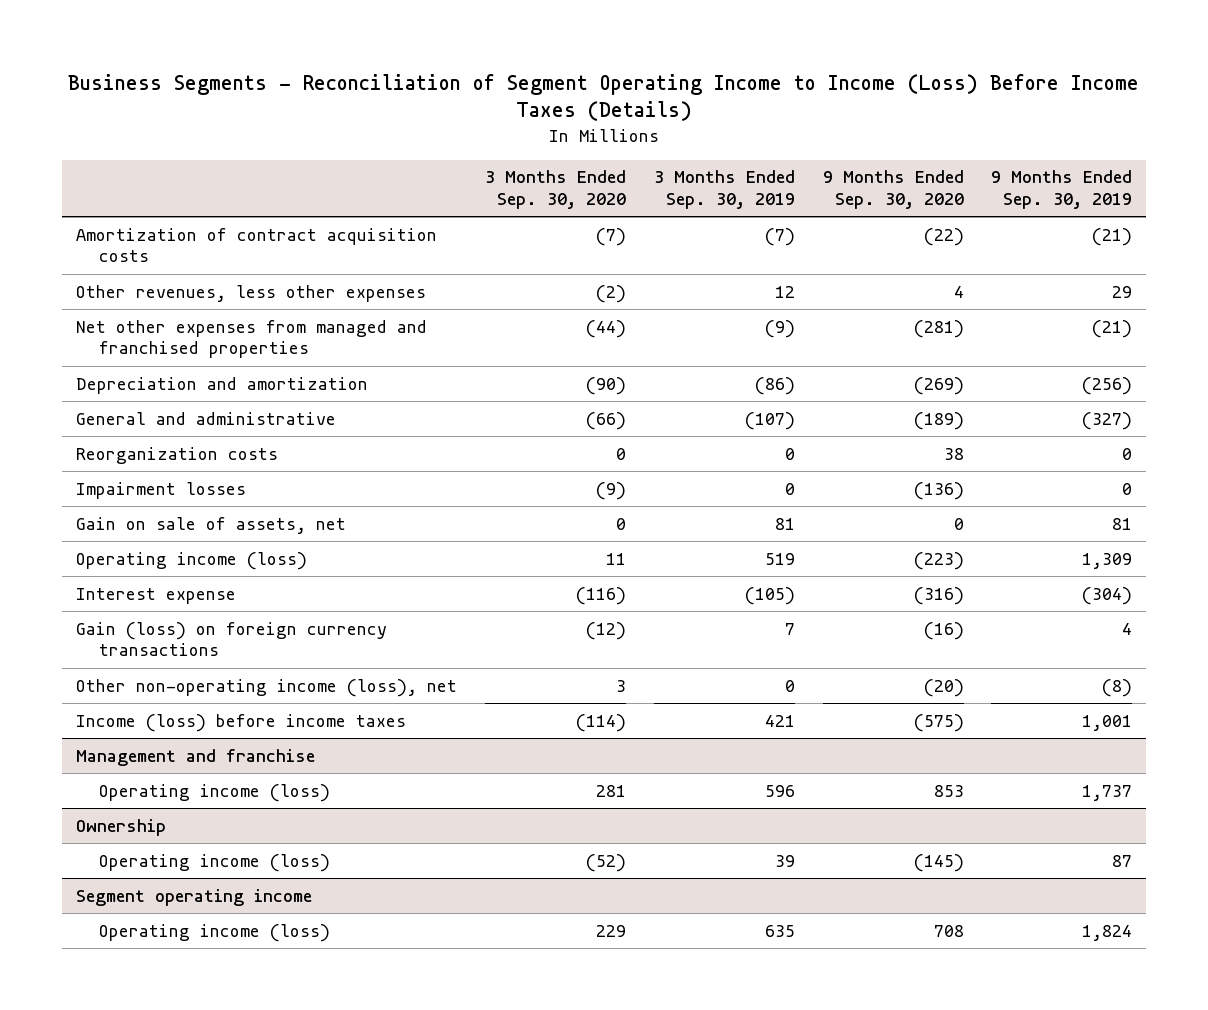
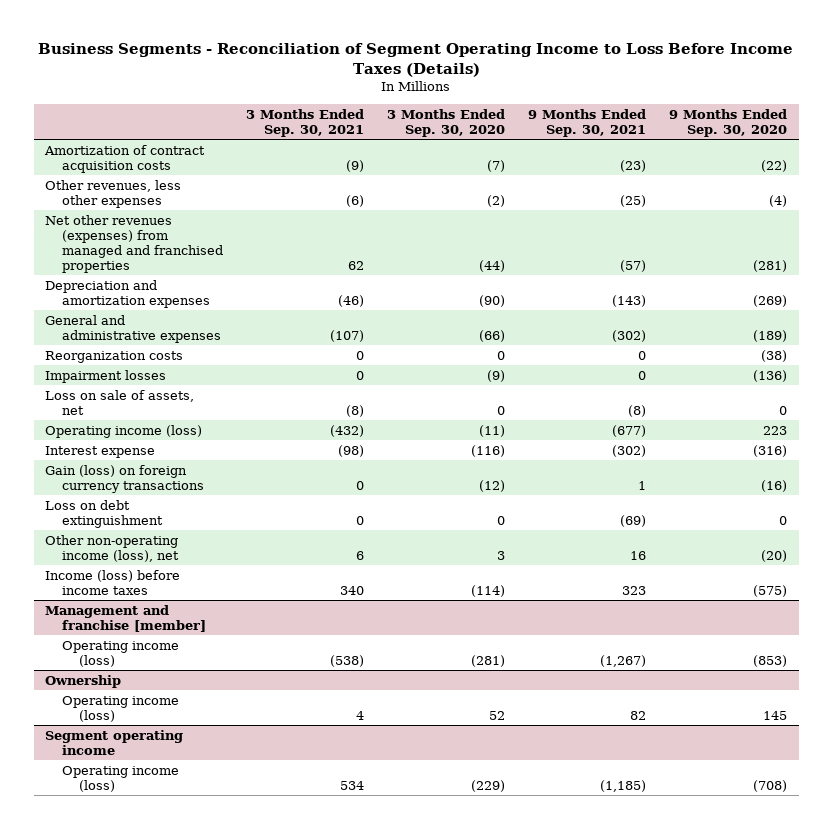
[68,73,1140,122] Business Segments - Reconciliation of Segment Operating Income to Income (Loss) Before Income Taxes (Details) -> [38,42,794,77] Business Segments - Reconciliation of Segment Operating Income to Loss Before Income Taxes (Details)
[653,170,795,210] 3 Months Ended Sep. 30, 2019 -> none
[991,170,1133,210] 9 Months Ended Sep. 30, 2019 -> none
none -> [246,109,365,138] 3 Months Ended Sep. 30, 2021
none -> [528,109,647,138] 9 Months Ended Sep. 30, 2021
[953,285,964,298] 4 -> [769,194,788,207] (4)
[75,319,427,359] Net other expenses from managed and franchised properties -> [45,214,224,274] Net other revenues (expenses) from managed and franchised properties
[75,376,368,394] Depreciation and amortization -> [45,279,211,308] Depreciation and amortization expenses
[75,411,336,425] General and administrative -> [45,314,222,343] General and administrative expenses
[943,447,964,460] 38 -> [761,349,788,362] (38)
[75,516,346,534] Gain on sale of assets, net -> [45,389,195,415] Loss on sale of assets, net
[605,552,626,565] 11 -> [479,424,506,437] (11)
[913,551,964,570] (223) -> [763,425,788,435] 223
none -> [45,499,164,528] Loss on debt extinguishment
[75,748,315,766] Management and franchise -> [45,604,207,632] Management and franchise [member]
[595,784,626,797] 281 -> [471,654,506,667] (281)
[933,784,964,797] 853 -> [753,654,788,667] (853)
[585,853,626,872] (52) -> [489,710,506,720] 52
[913,853,964,872] (145) -> [763,710,788,720] 145
[595,924,626,937] 229 -> [471,779,506,792] (229)
[933,924,964,937] 708 -> [753,779,788,792] (708)

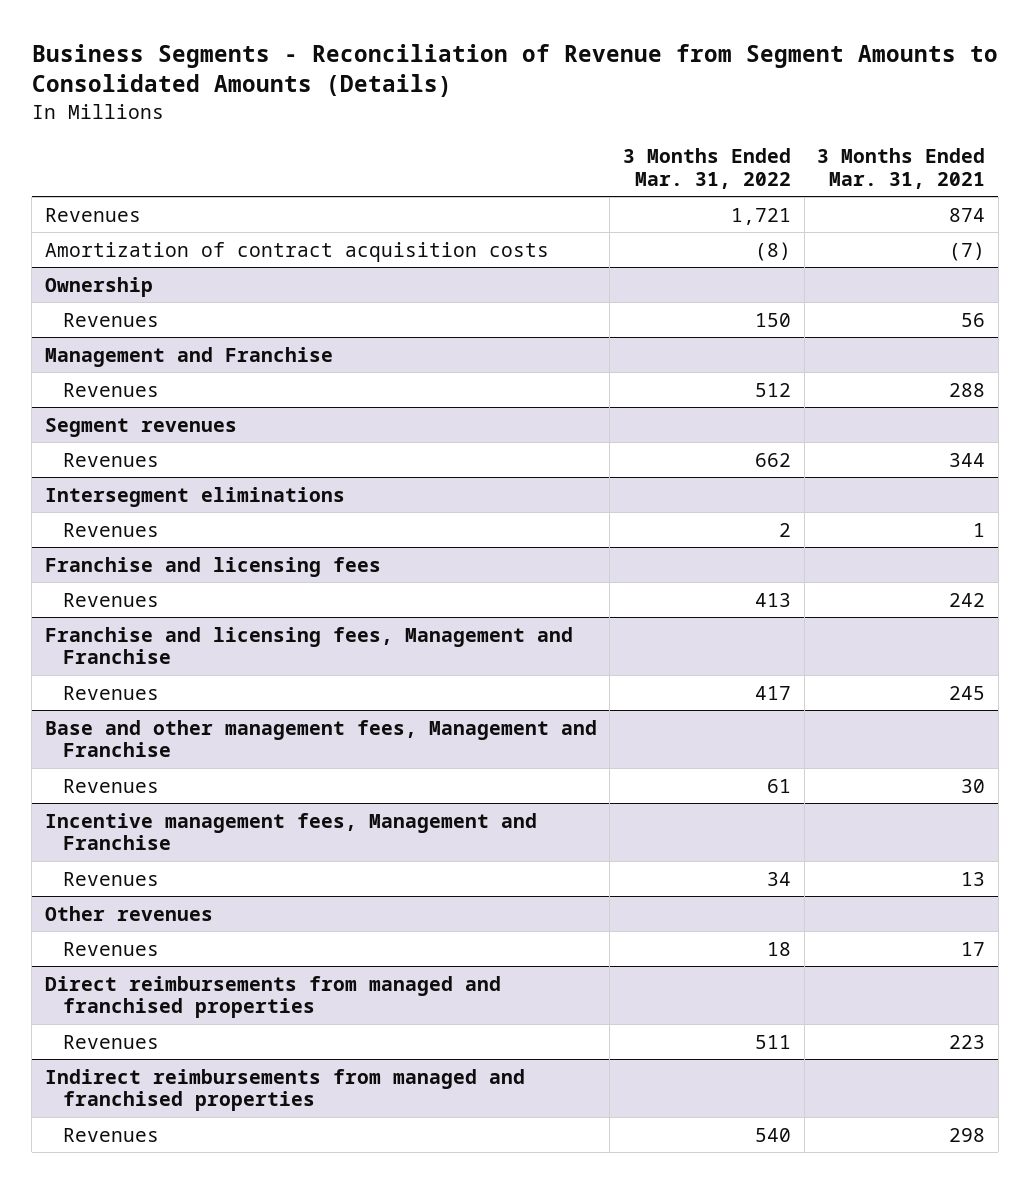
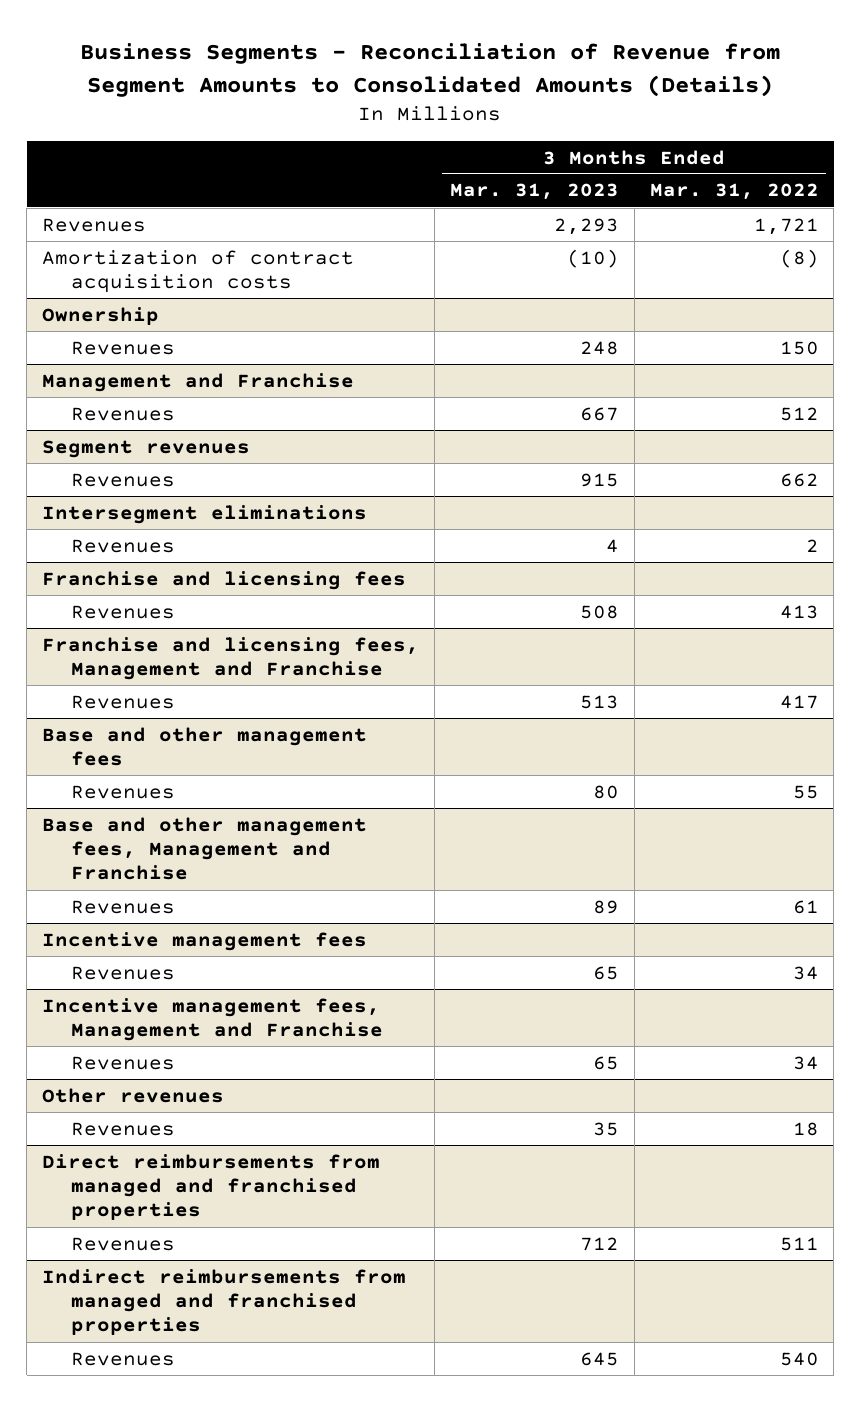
[817,147,986,189] 3 Months Ended Mar. 31, 2021 -> none
none -> [449,183,619,201] Mar. 31, 2023
none -> [42,726,368,766] Base and other management fees
none -> [71,784,176,799] Revenues
none -> [42,931,368,951] Incentive management fees
none -> [71,965,176,980] Revenues

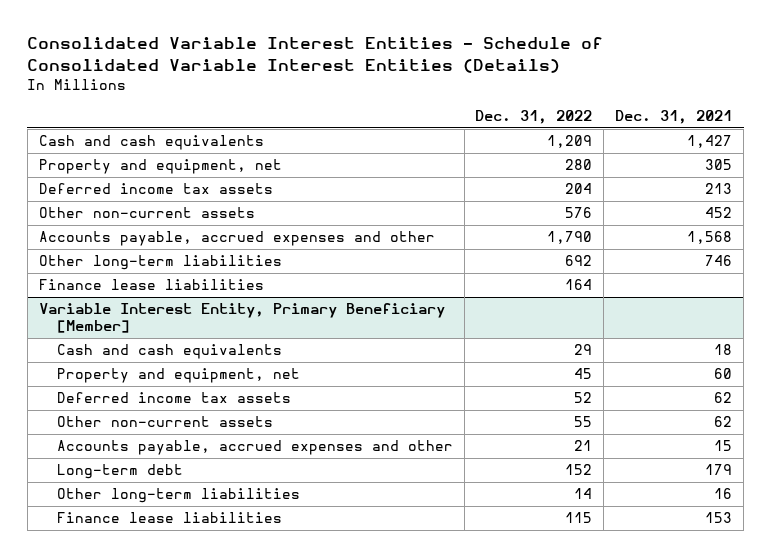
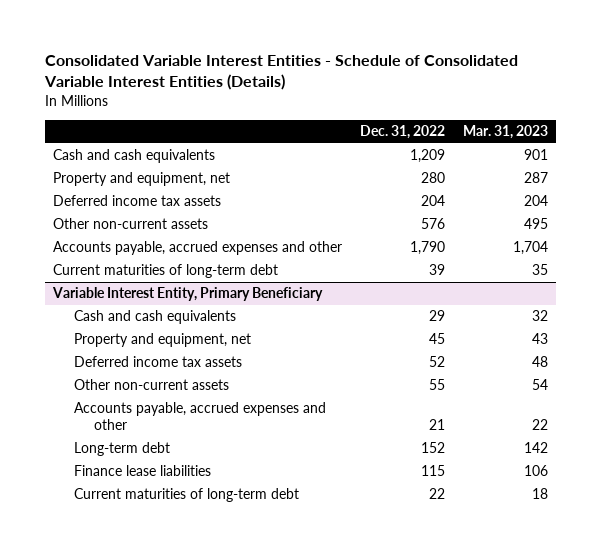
[615,109,733,124] Dec. 31, 2021 -> none
none -> [462,125,548,140] Mar. 31, 2023
[38,255,282,271] Other long-term liabilities -> none
[38,279,264,291] Finance lease liabilities -> none
none -> [53,264,279,279] Current maturities of long-term debt
[38,303,445,333] Variable Interest Entity, Primary Beneficiary [Member] -> [52,287,324,302] Variable Interest Entity, Primary Beneficiary
[56,488,300,504] Other long-term liabilities -> none
none -> [73,488,299,503] Current maturities of long-term debt

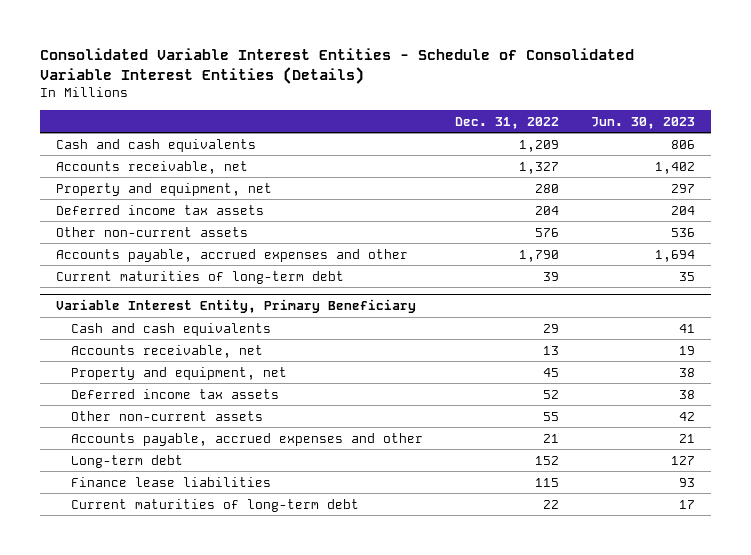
[462,125,548,140] Mar. 31, 2023 -> none
none -> [591,116,696,129] Jun. 30, 2023
none -> [55,160,248,174] Accounts receivable, net
none -> [71,344,264,358] Accounts receivable, net

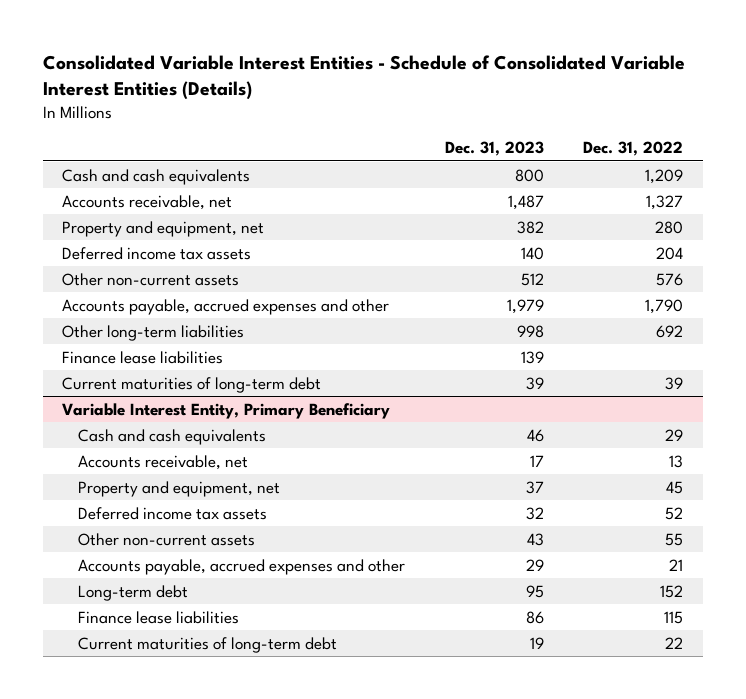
[591,116,696,129] Jun. 30, 2023 -> none
none -> [444,141,544,157] Dec. 31, 2023
none -> [62,324,245,341] Other long-term liabilities
none -> [62,350,224,364] Finance lease liabilities

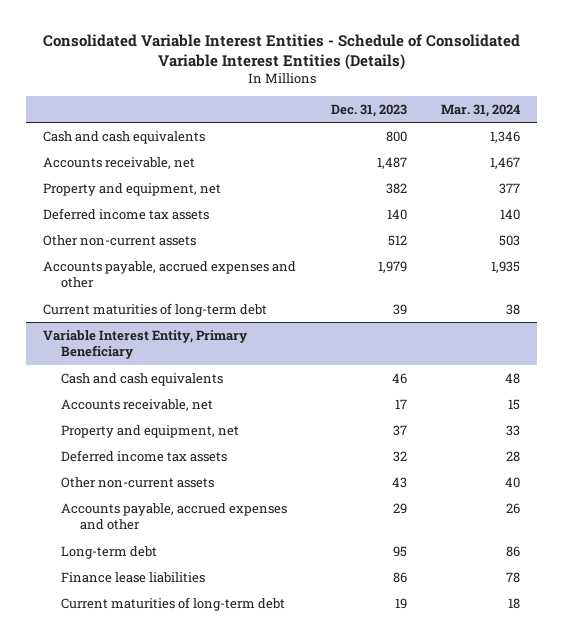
[583,141,684,157] Dec. 31, 2022 -> none
none -> [441,103,521,117] Mar. 31, 2024
[62,324,245,341] Other long-term liabilities -> none
[62,350,224,364] Finance lease liabilities -> none

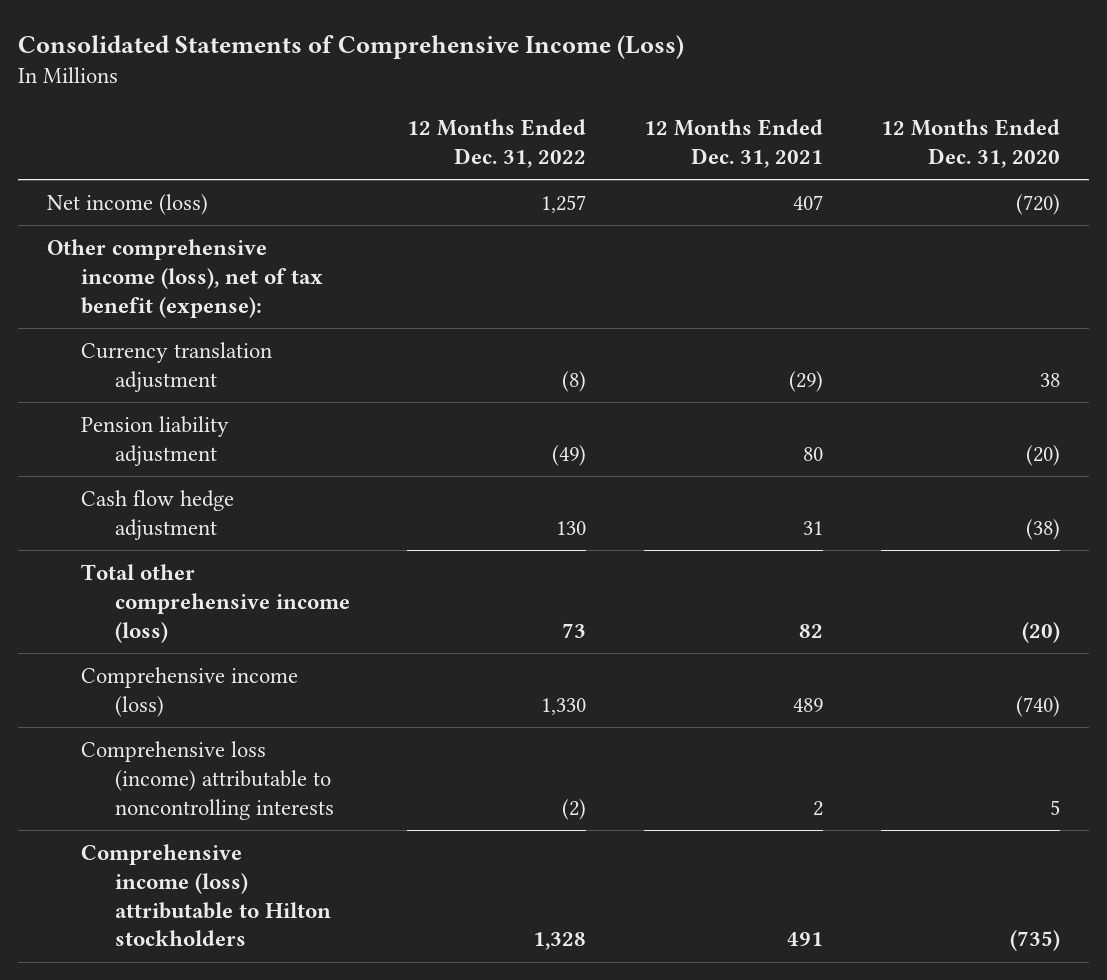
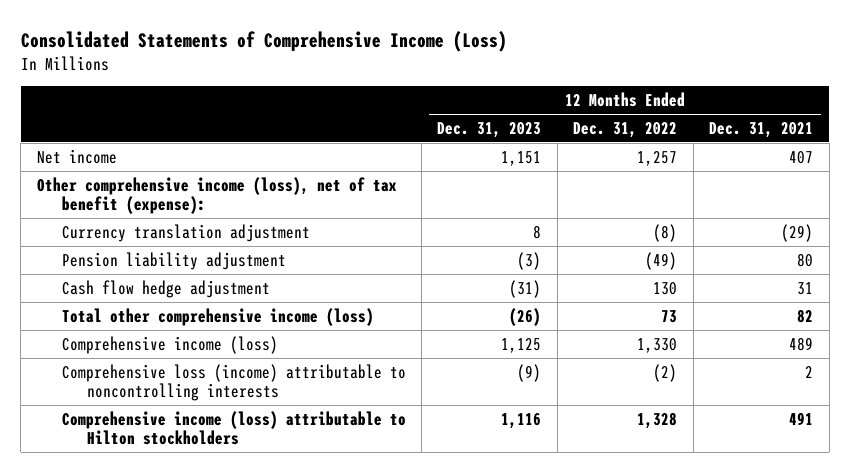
[880,119,1060,169] 12 Months Ended Dec. 31, 2020 -> none
none -> [437,121,542,138] Dec. 31, 2023
[47,193,209,215] Net income (loss) -> [36,148,117,164] Net income

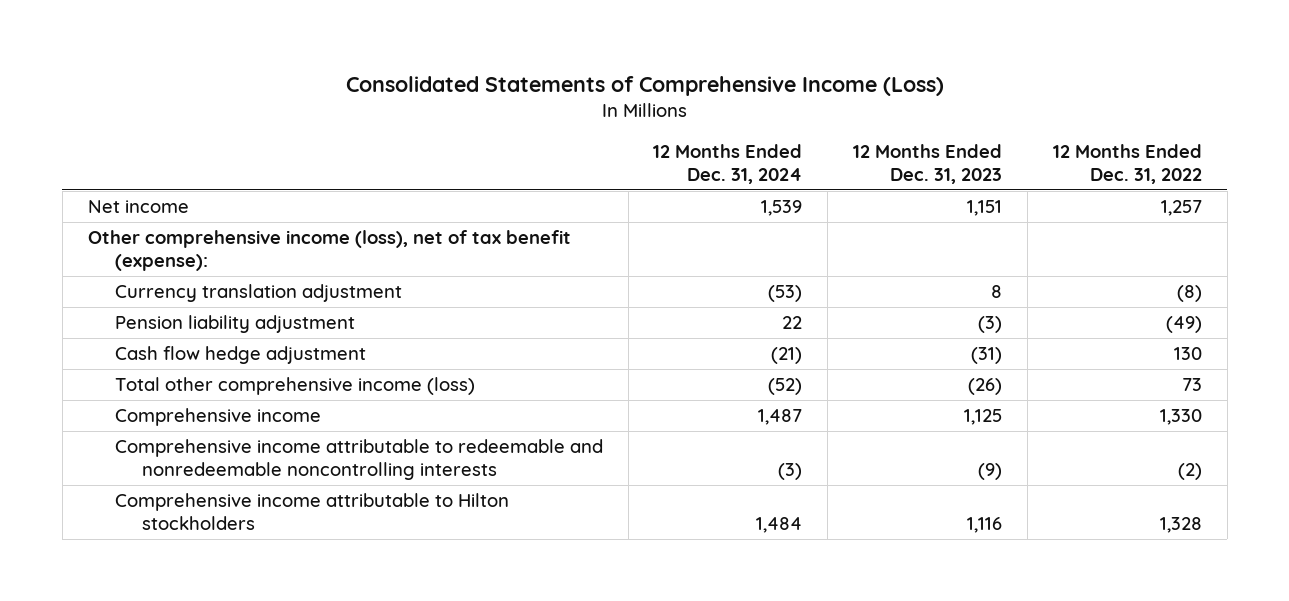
[709,121,814,138] Dec. 31, 2021 -> none
none -> [653,143,803,184] 12 Months Ended Dec. 31, 2024
[61,335,278,354] Comprehensive income (loss) -> [114,408,321,427] Comprehensive income
[61,363,406,402] Comprehensive loss (income) attributable to noncontrolling interests -> [114,439,603,481] Comprehensive income attributable to redeemable and nonredeemable noncontrolling interests
[61,410,406,446] Comprehensive income (loss) attributable to Hilton stockholders -> [114,493,509,531] Comprehensive income attributable to Hilton stockholders

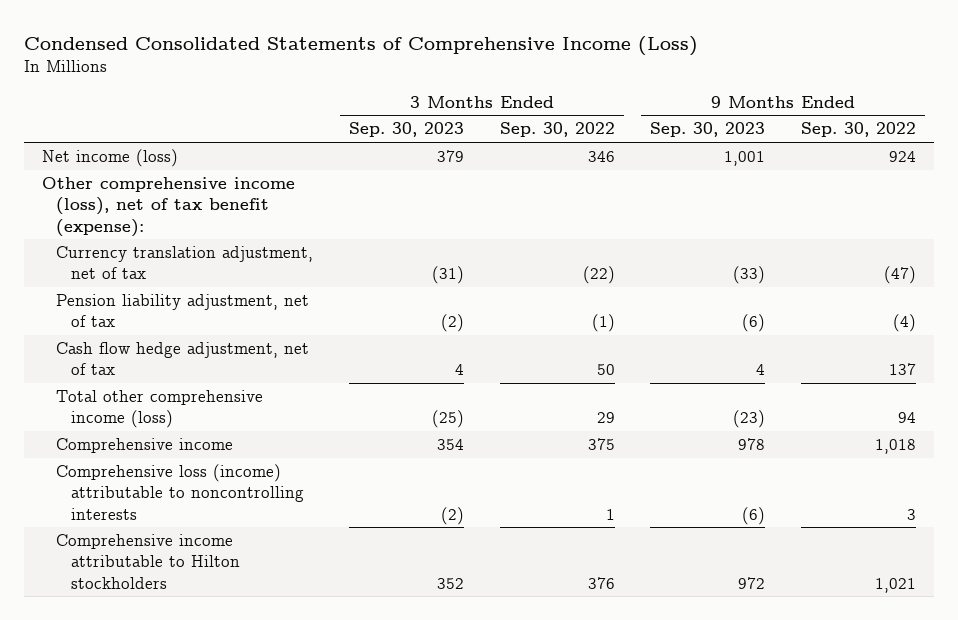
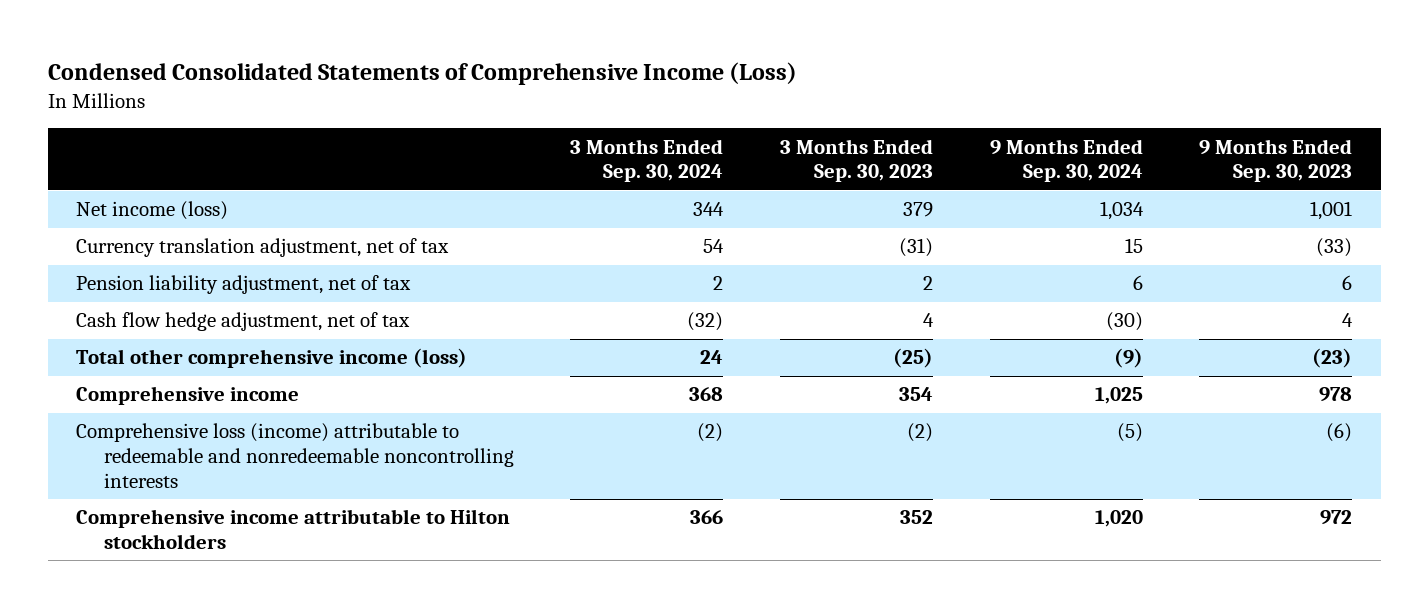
[499,122,615,138] Sep. 30, 2022 -> none
[801,122,917,138] Sep. 30, 2022 -> none
none -> [570,138,724,183] 3 Months Ended Sep. 30, 2024
none -> [989,138,1143,183] 9 Months Ended Sep. 30, 2024
[42,177,296,237] Other comprehensive income (loss), net of tax benefit (expense): -> none
[441,314,465,333] (2) -> [922,276,933,291] 2
[742,314,766,333] (6) -> [1342,275,1353,291] 6
[56,464,304,520] Comprehensive loss (income) attributable to noncontrolling interests -> [76,423,514,488] Comprehensive loss (income) attributable to redeemable and nonredeemable noncontrolling interests

